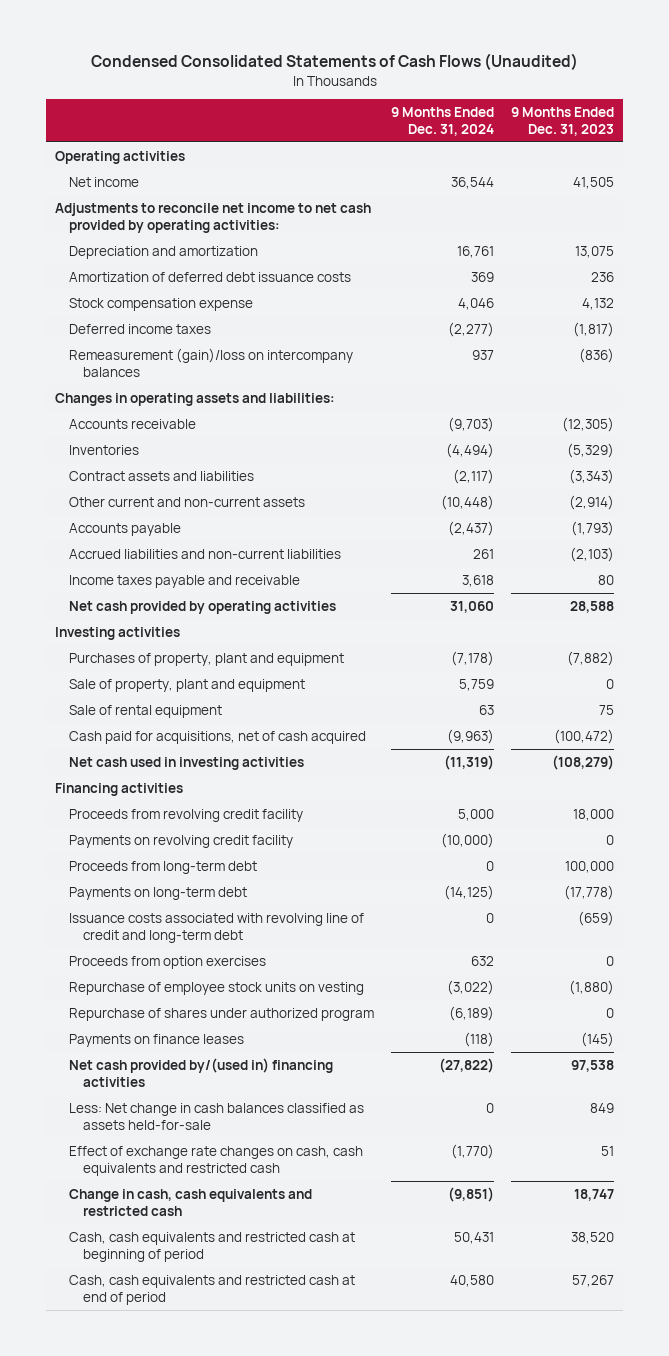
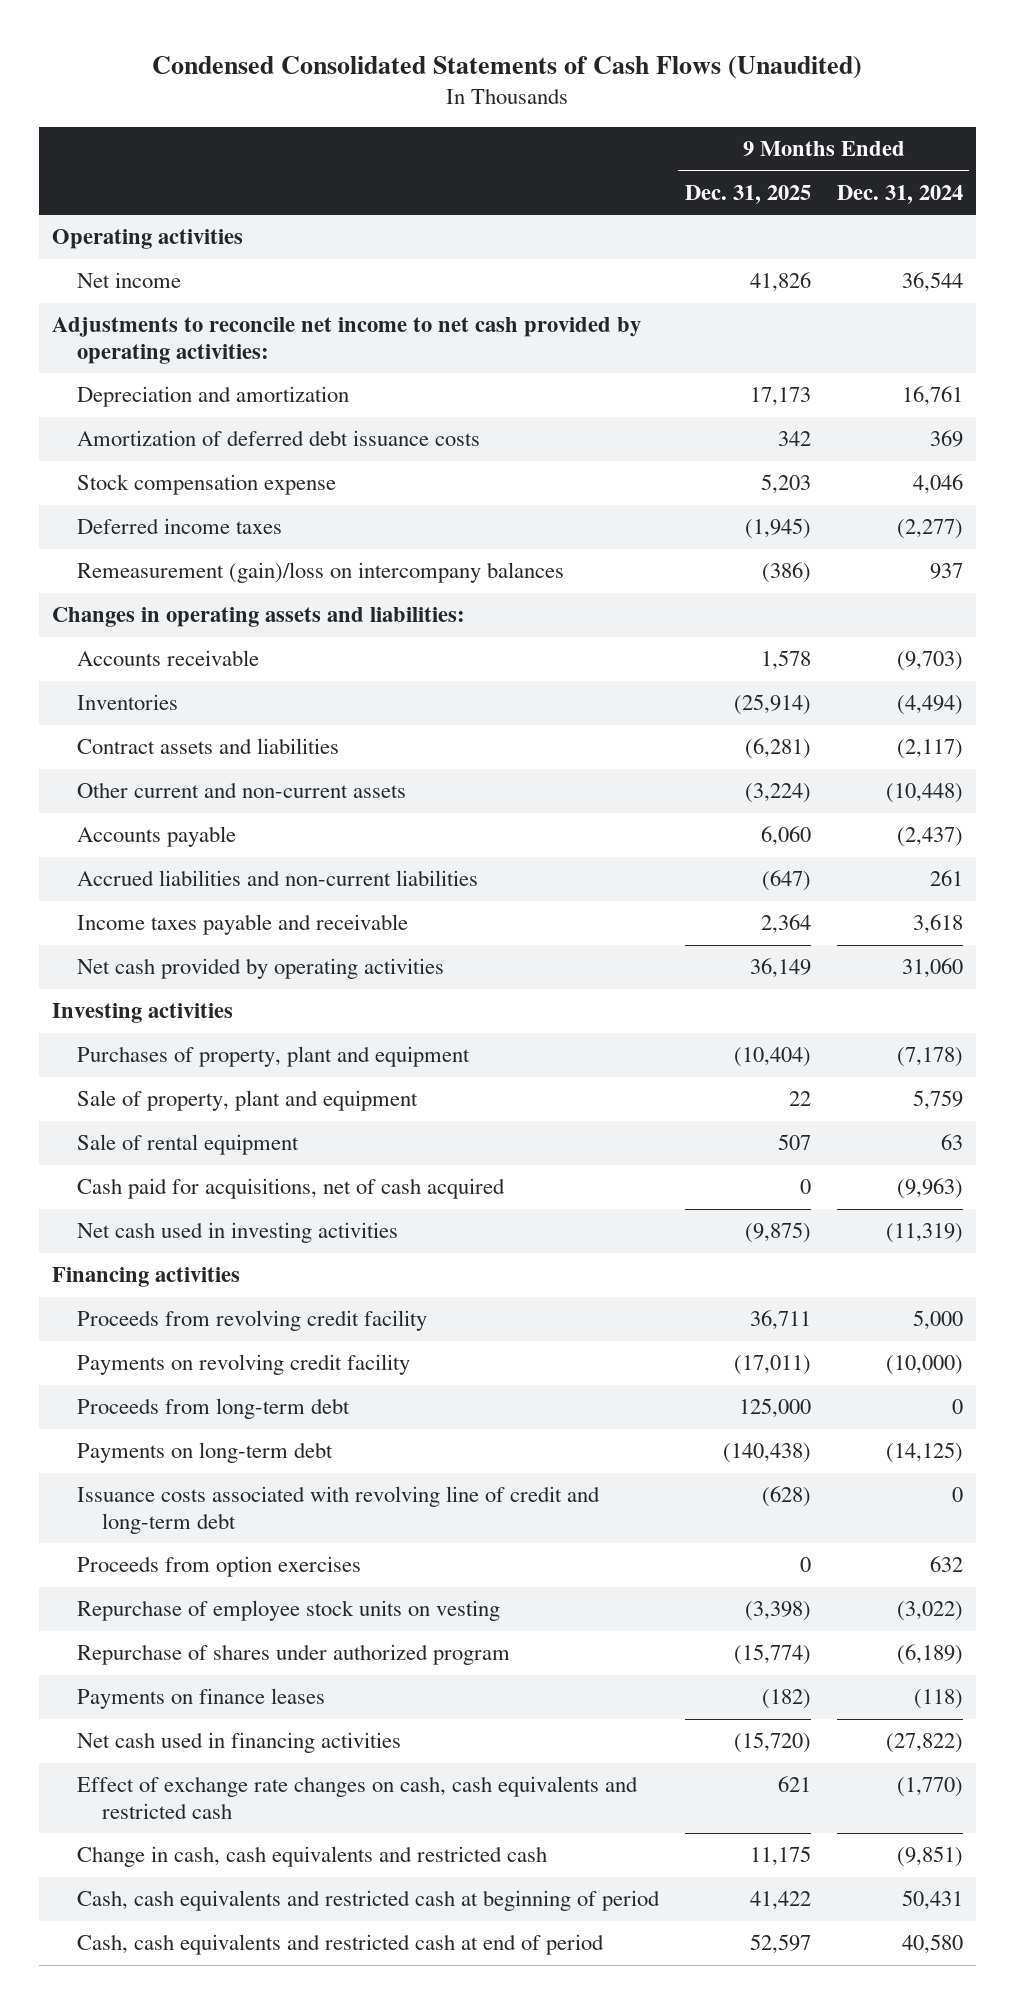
[511,106,615,136] 9 Months Ended Dec. 31, 2023 -> none
none -> [684,184,811,204] Dec. 31, 2025
[69,1102,365,1130] Less: Net change in cash balances classified as assets held-for-sale -> none
[69,1057,334,1087] Net cash provided by/(used in) financing activities -> [77,1732,402,1754] Net cash used in financing activities

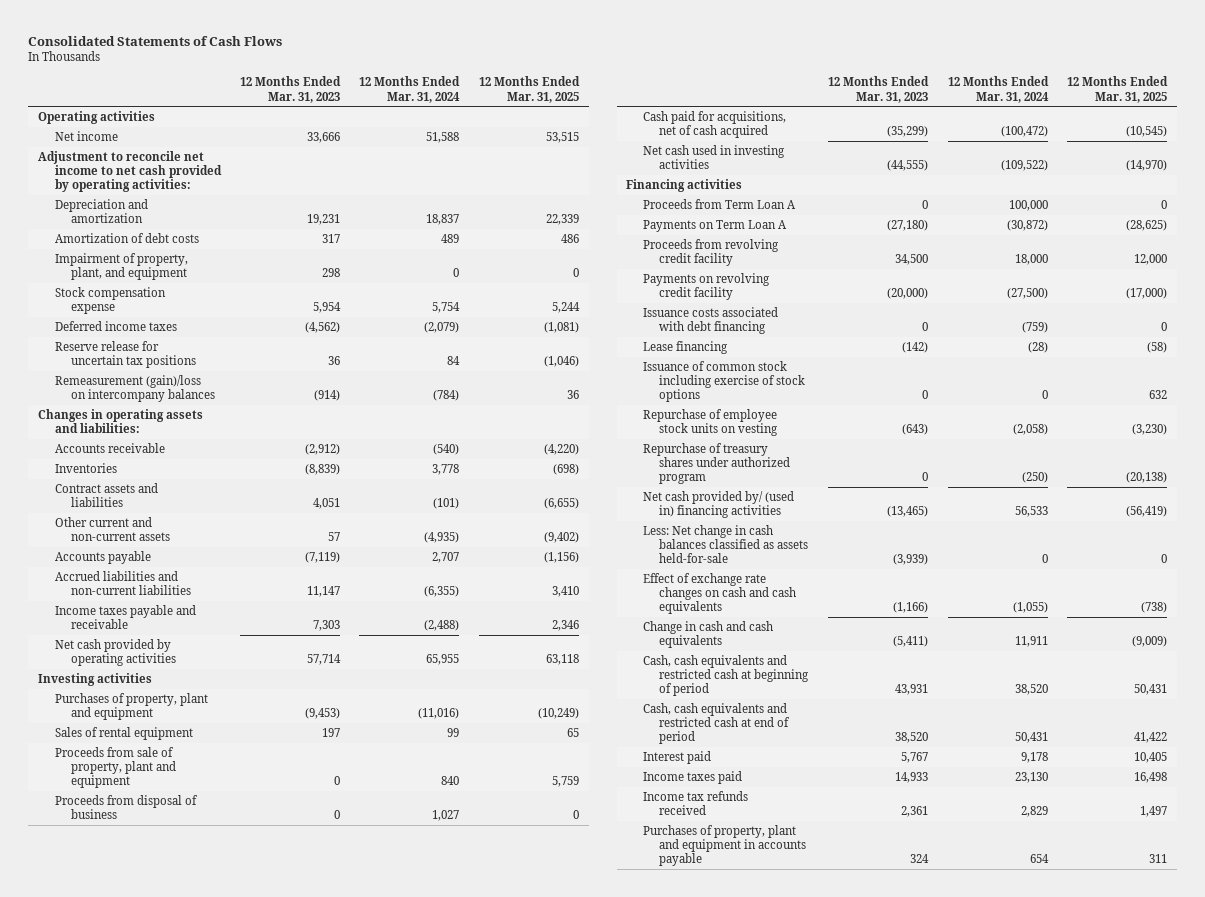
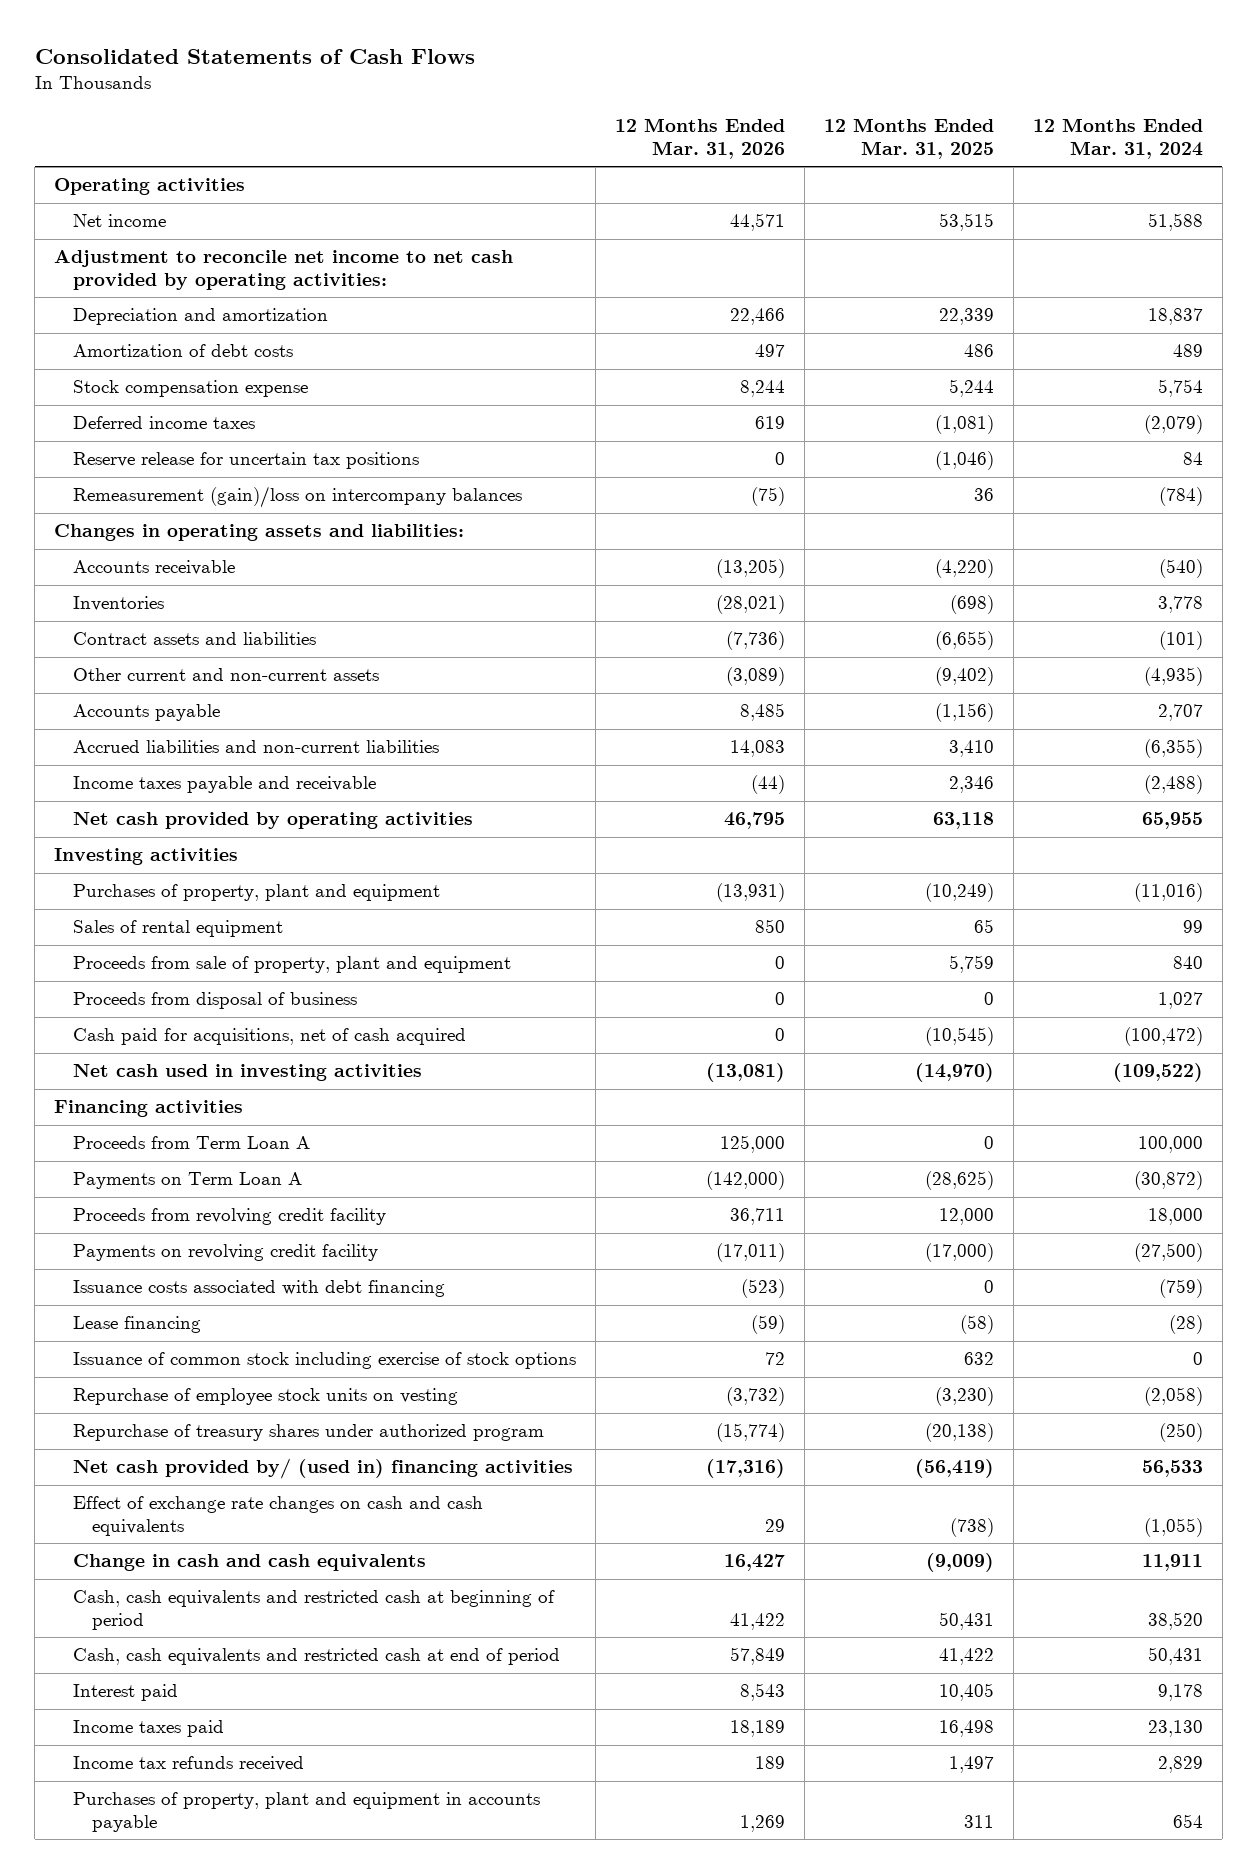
[240,76,342,103] 12 Months Ended Mar. 31, 2023 -> none
none -> [614,118,785,159] 12 Months Ended Mar. 31, 2026
[54,252,188,281] Impairment of property, plant, and equipment -> none
[642,524,809,564] Less: Net change in cash balances classified as assets held-for-sale -> none

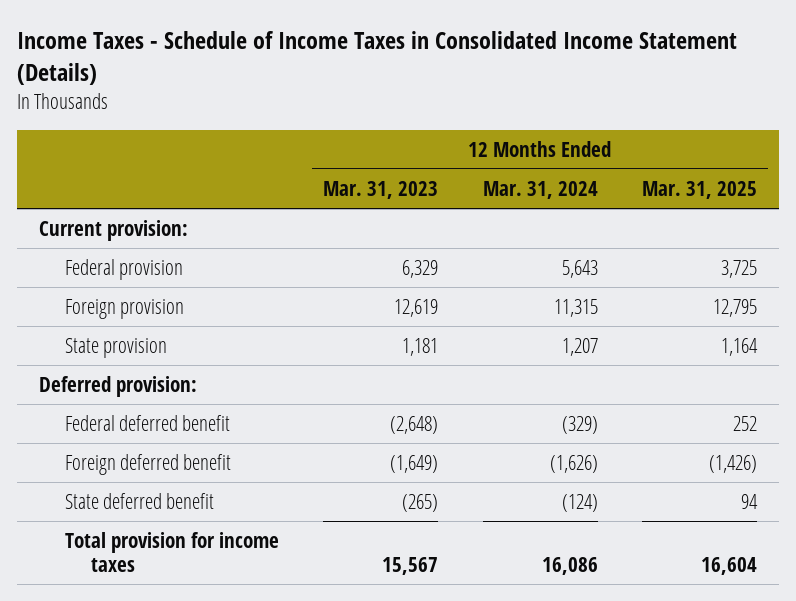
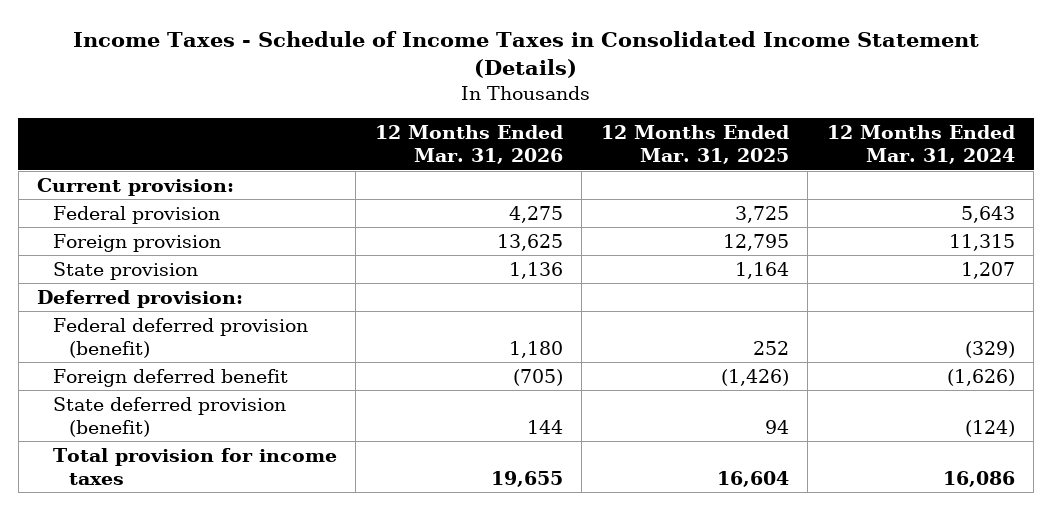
[323,180,439,199] Mar. 31, 2023 -> none
none -> [374,125,563,165] 12 Months Ended Mar. 31, 2026
[65,414,231,431] Federal deferred benefit -> [53,317,309,358] Federal deferred provision (benefit)
[65,492,215,509] State deferred benefit -> [53,396,287,437] State deferred provision (benefit)

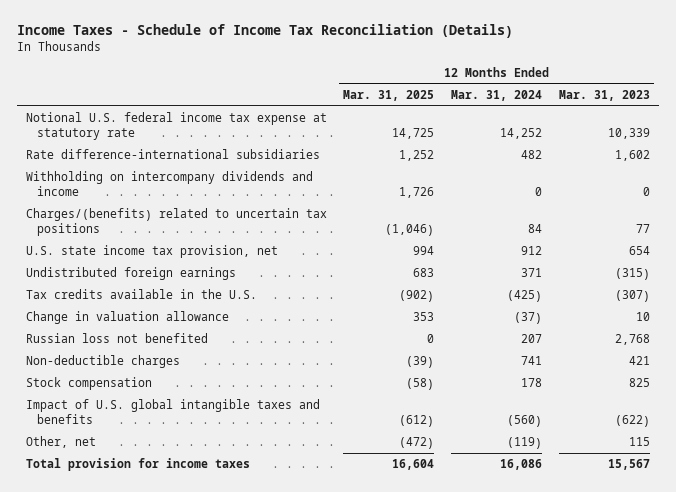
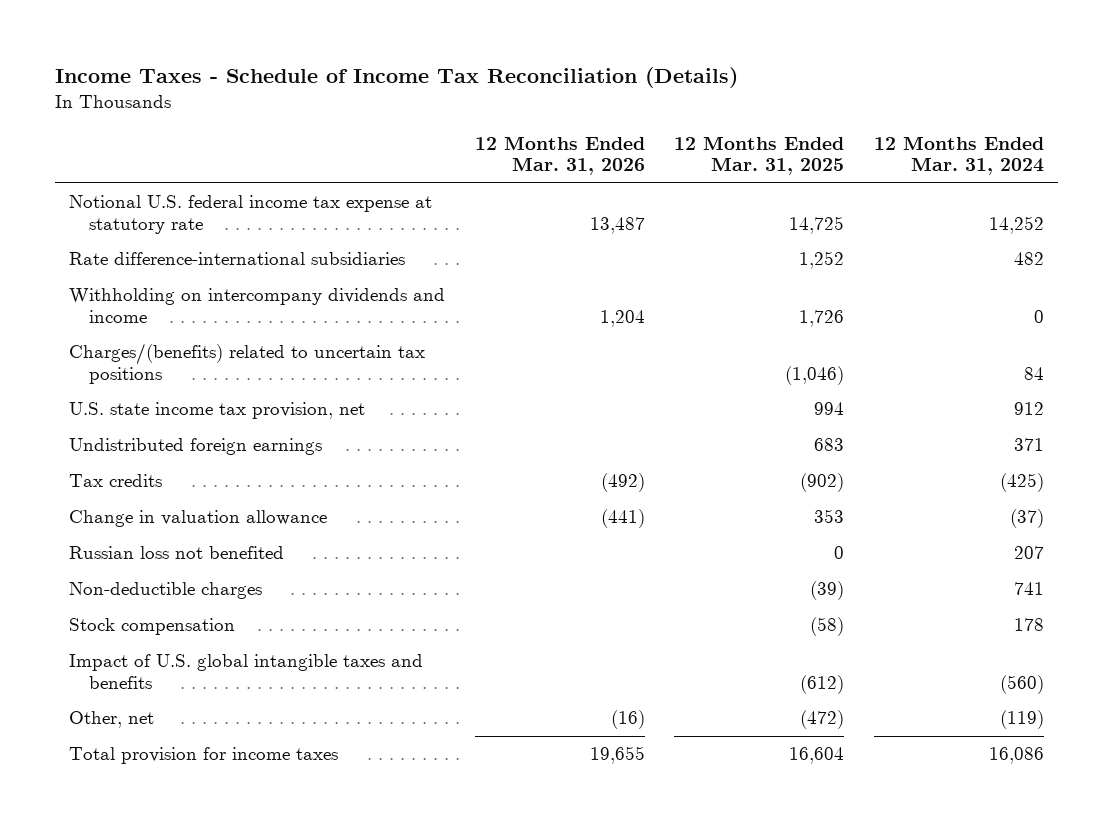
[559,89,651,101] Mar. 31, 2023 -> none
none -> [474,135,645,176] 12 Months Ended Mar. 31, 2026
[25,288,257,299] Tax credits available in the U.S. -> [69,474,163,488] Tax credits

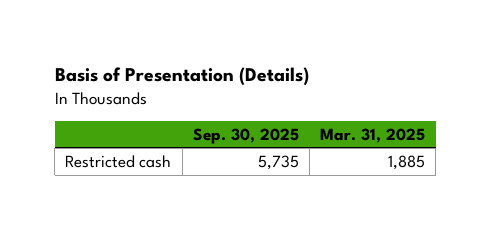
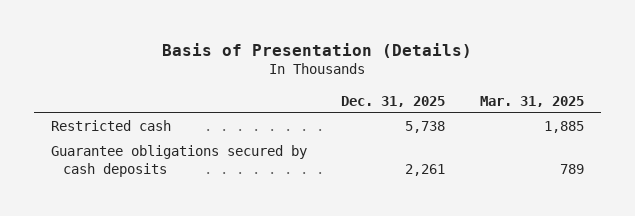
[192,127,299,144] Sep. 30, 2025 -> none
none -> [341,95,446,107] Dec. 31, 2025
none -> [51,145,308,178] Guarantee obligations secured by cash deposits

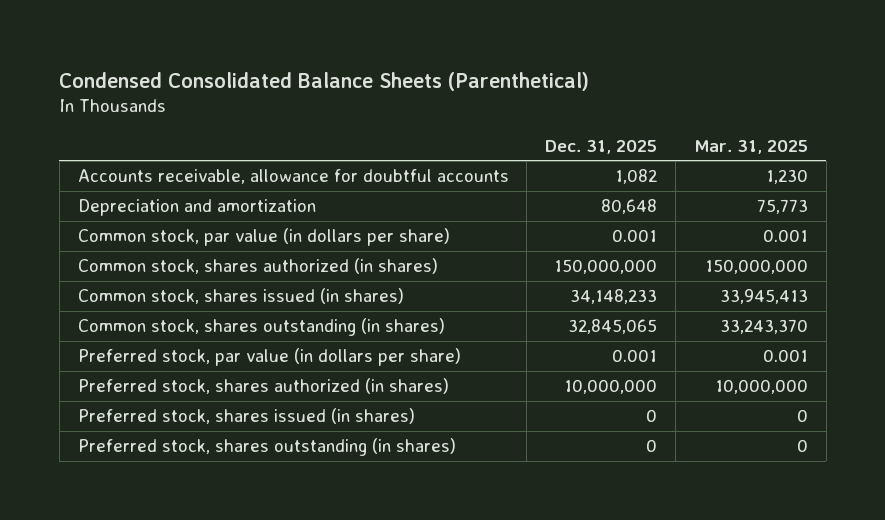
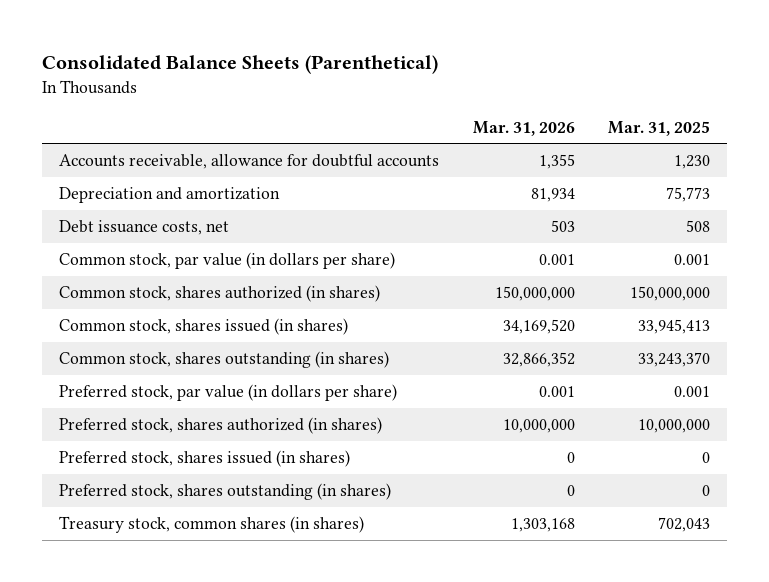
[59,71,590,91] Condensed Consolidated Balance Sheets (Parenthetical) -> [41,55,438,75] Consolidated Balance Sheets (Parenthetical)
[545,139,658,154] Dec. 31, 2025 -> none
none -> [472,120,575,136] Mar. 31, 2026
none -> [58,220,229,236] Debt issuance costs, net
none -> [58,516,364,534] Treasury stock, common shares (in shares)

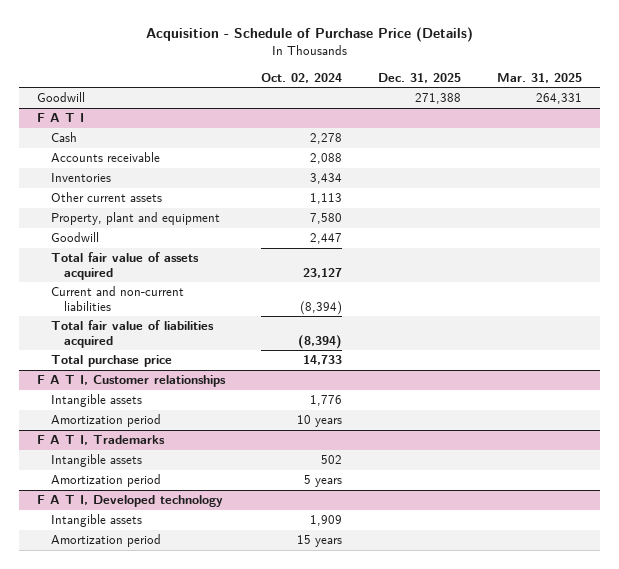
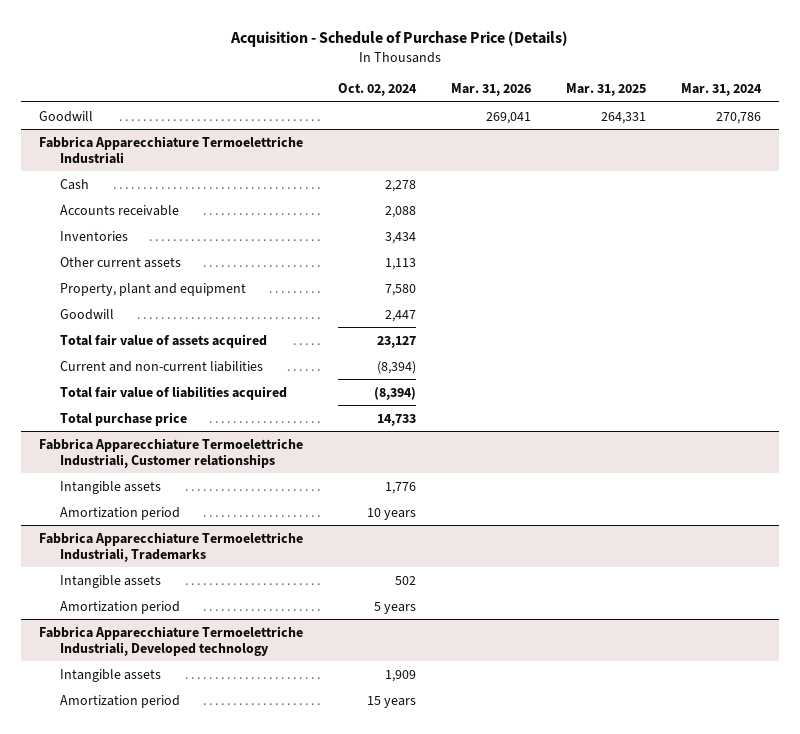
[378,72,462,83] Dec. 31, 2025 -> none
none -> [451,83,532,97] Mar. 31, 2026
none -> [681,83,763,97] Mar. 31, 2024
[37,113,85,123] F A T I -> [38,135,303,164] Fabbrica Apparecchiature Termoelettriche Industriali
[37,375,227,388] F A T I, Customer relationships -> none
none -> [38,437,303,468] Fabbrica Apparecchiature Termoelettriche Industriali, Customer relationships
[37,435,166,446] F A T I, Trademarks -> none
none -> [38,531,303,562] Fabbrica Apparecchiature Termoelettriche Industriali, Trademarks
[37,495,224,508] F A T I, Developed technology -> none
none -> [38,625,303,656] Fabbrica Apparecchiature Termoelettriche Industriali, Developed technology

